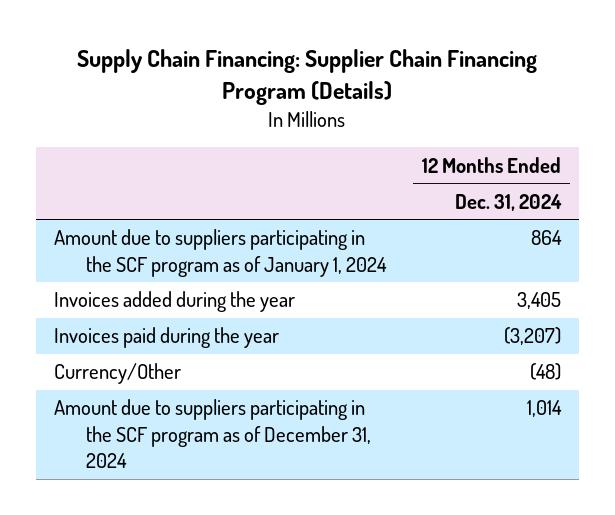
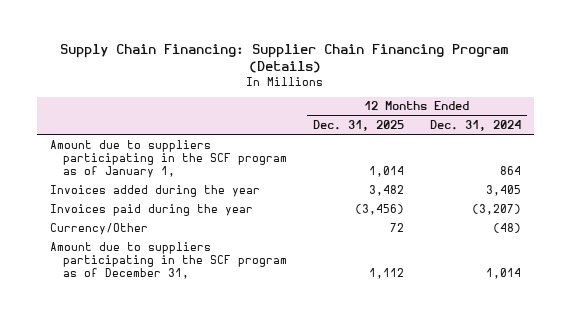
none -> [313,120,405,132] Dec. 31, 2025
[53,229,388,277] Amount due to suppliers participating in the SCF program as of January 1, 2024 -> [49,139,288,178] Amount due to suppliers participating in the SCF program as of January 1,
[53,399,372,468] Amount due to suppliers participating in the SCF program as of December 31, 2024 -> [49,241,288,279] Amount due to suppliers participating in the SCF program as of December 31,

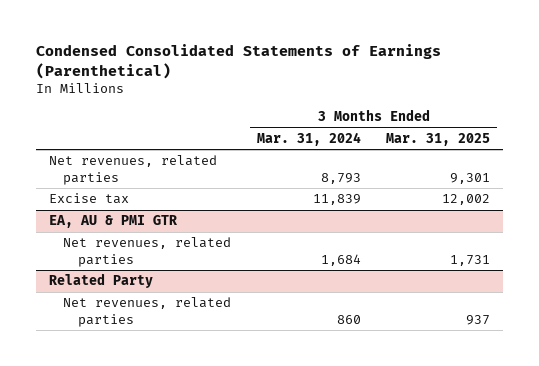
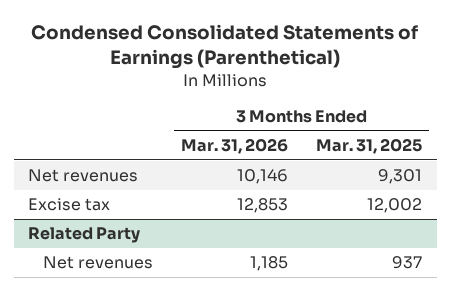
[256,131,361,146] Mar. 31, 2024 -> none
none -> [181,138,289,155] Mar. 31, 2026
[48,155,217,185] Net revenues, related parties -> [28,169,139,183] Net revenues
[48,215,178,229] EA, AU & PMI GTR -> none
[63,237,232,267] Net revenues, related parties -> none
[63,297,232,327] Net revenues, related parties -> [42,256,153,270] Net revenues

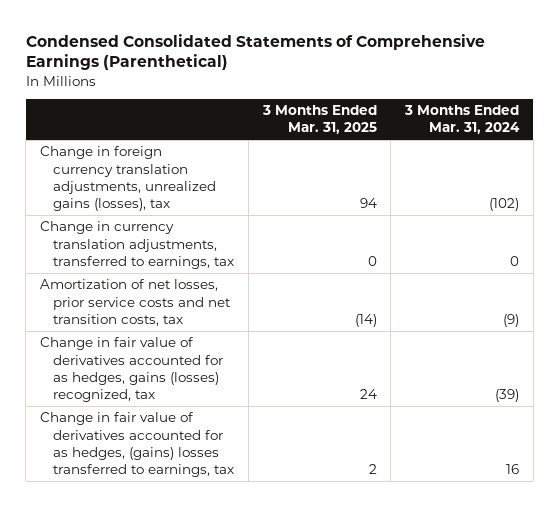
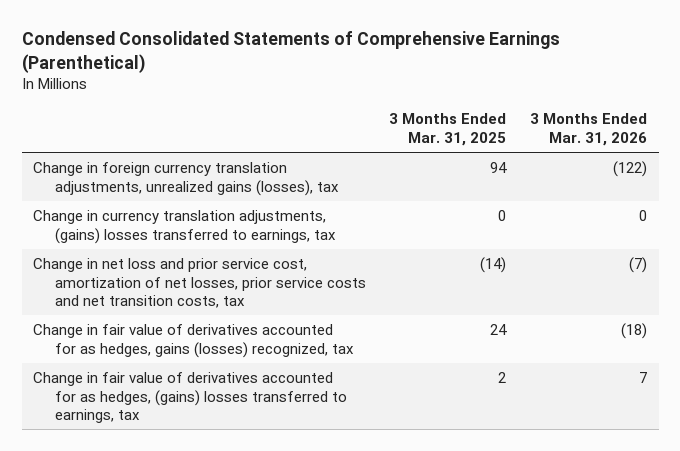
[404,105,521,135] 3 Months Ended Mar. 31, 2024 -> none
none -> [529,113,647,146] 3 Months Ended Mar. 31, 2026
[40,221,235,269] Change in currency translation adjustments, transferred to earnings, tax -> [33,210,337,244] Change in currency translation adjustments, (gains) losses transferred to earnings, tax
[40,279,232,326] Amortization of net losses, prior service costs and net transition costs, tax -> [33,258,367,308] Change in net loss and prior service cost, amortization of net losses, prior service costs and net transition costs, tax

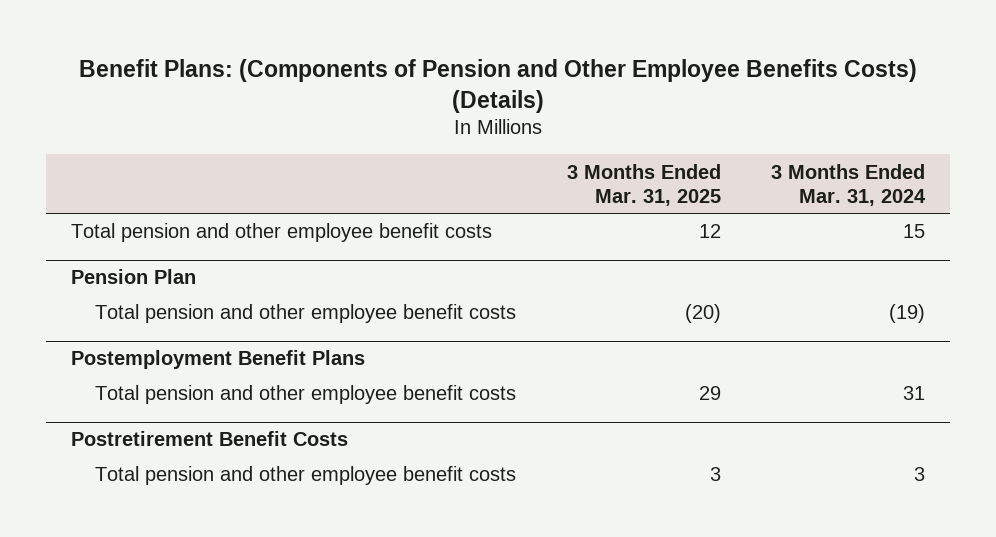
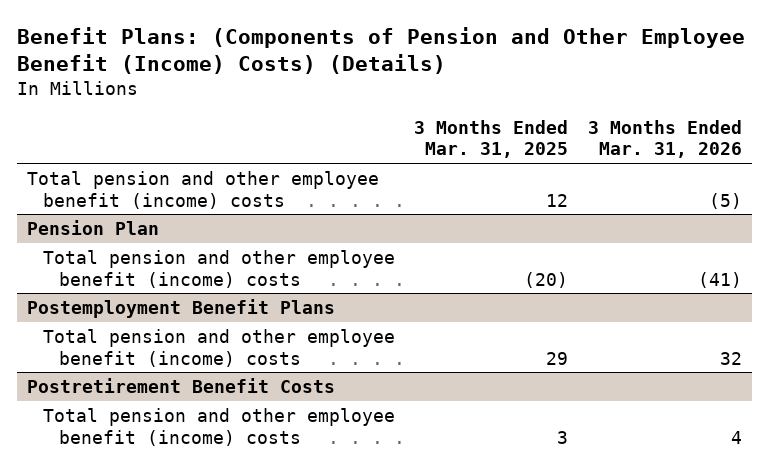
[78,58,917,113] Benefit Plans: (Components of Pension and Other Employee Benefits Costs) (Details) -> [16,26,745,75] Benefit Plans: (Components of Pension and Other Employee Benefit (Income) Costs) (Details)
[770,163,926,206] 3 Months Ended Mar. 31, 2024 -> none
none -> [588,119,743,159] 3 Months Ended Mar. 31, 2026
[70,223,492,243] Total pension and other employee benefit costs -> [26,170,379,209] Total pension and other employee benefit (income) costs
[95,304,517,324] Total pension and other employee benefit costs -> [42,249,395,288] Total pension and other employee benefit (income) costs
[95,385,517,405] Total pension and other employee benefit costs -> [42,328,395,367] Total pension and other employee benefit (income) costs
[95,466,517,486] Total pension and other employee benefit costs -> [42,407,395,446] Total pension and other employee benefit (income) costs

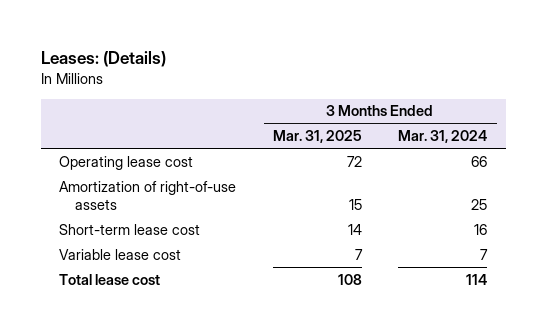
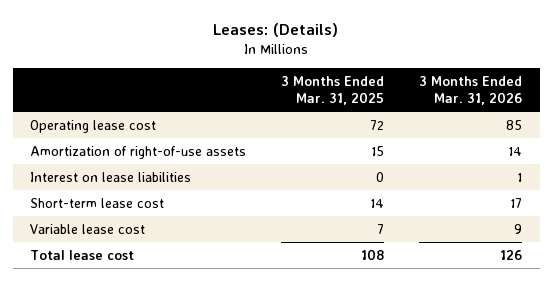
[398,130,488,144] Mar. 31, 2024 -> none
none -> [419,76,523,105] 3 Months Ended Mar. 31, 2026
none -> [30,171,192,182] Interest on lease liabilities

